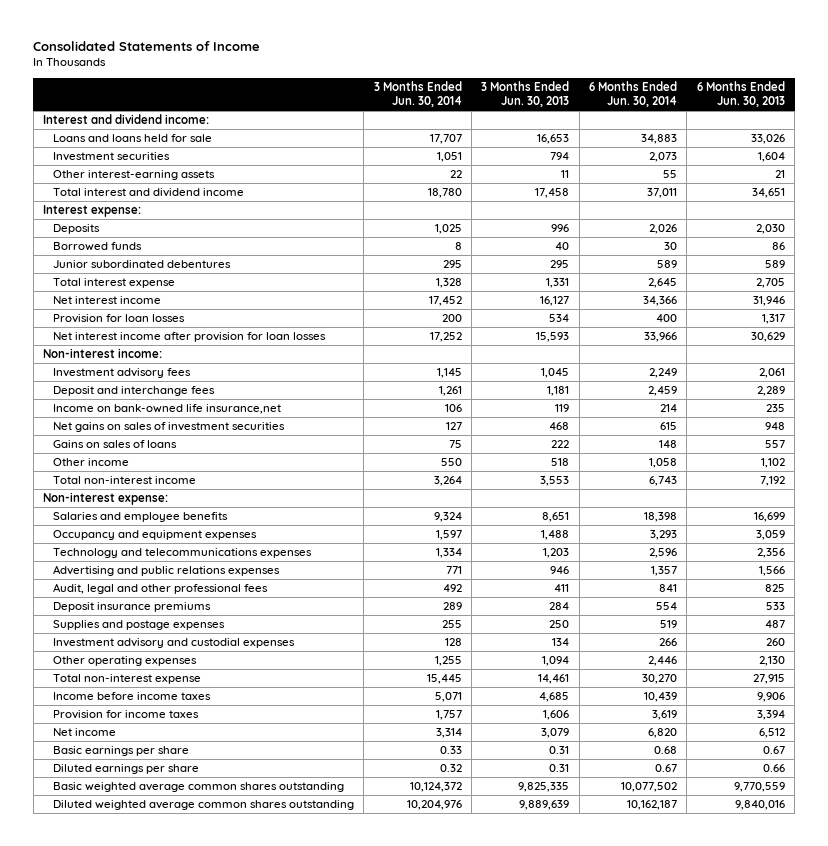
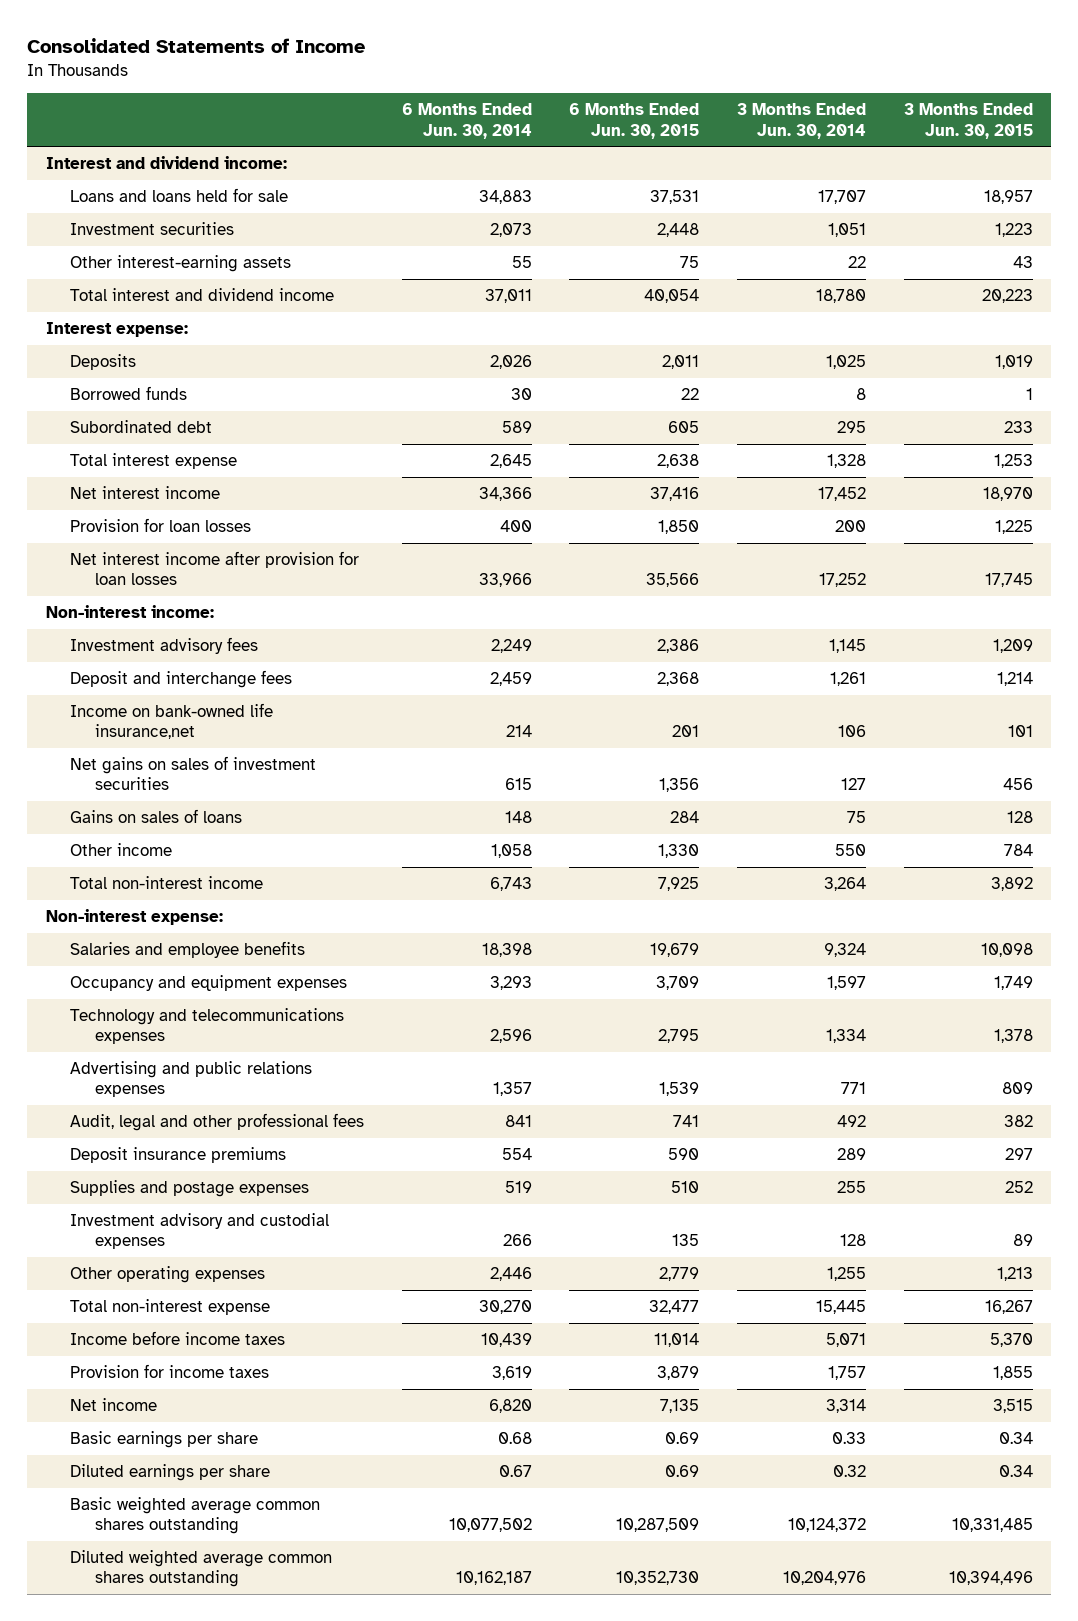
[481,80,570,108] 3 Months Ended Jun. 30, 2013 -> none
[696,80,785,108] 6 Months Ended Jun. 30, 2013 -> none
none -> [569,103,700,139] 6 Months Ended Jun. 30, 2015
none -> [903,103,1033,139] 3 Months Ended Jun. 30, 2015
[52,260,231,269] Junior subordinated debentures -> [70,420,213,434] Subordinated debt

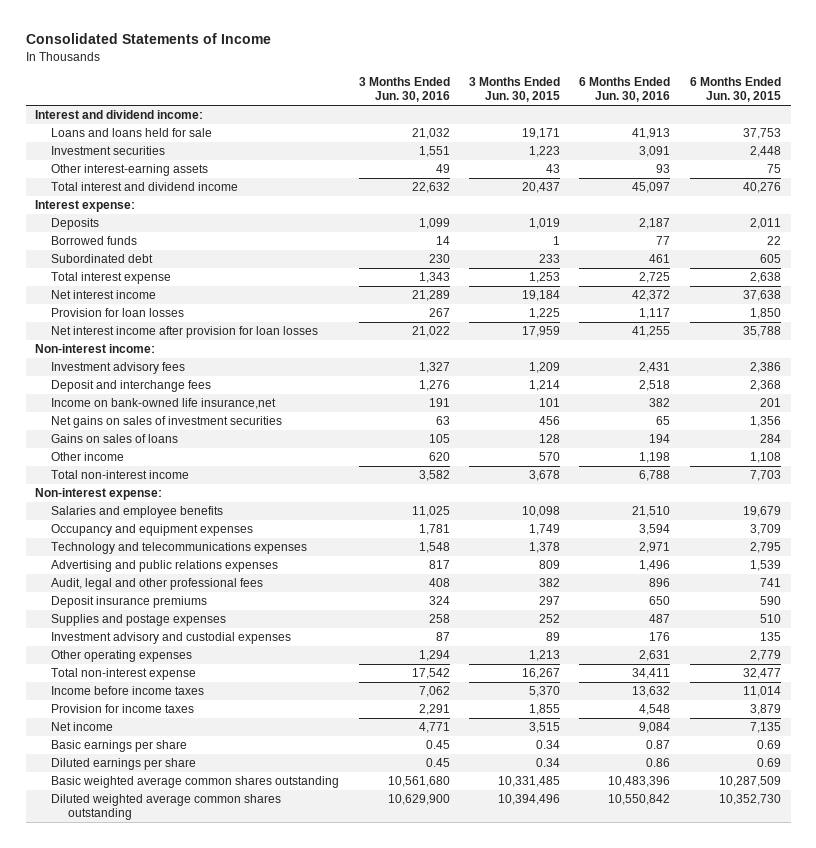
[401,103,532,139] 6 Months Ended Jun. 30, 2014 -> none
[736,103,866,139] 3 Months Ended Jun. 30, 2014 -> none
none -> [358,77,450,103] 3 Months Ended Jun. 30, 2016
none -> [579,77,671,103] 6 Months Ended Jun. 30, 2016
[650,190,700,205] 37,531 -> [742,128,781,140] 37,753
[983,190,1033,205] 18,957 -> [522,128,561,140] 19,171
[644,289,700,304] 40,054 -> [742,182,781,194] 40,276
[981,289,1033,304] 20,223 -> [522,182,561,194] 20,437
[650,487,700,502] 37,416 -> [742,290,781,302] 37,638
[982,487,1033,502] 18,970 -> [522,290,561,302] 19,184
[646,573,700,588] 35,566 -> [742,326,781,338] 35,788
[984,573,1033,588] 17,745 -> [522,326,561,338] 17,959
[658,844,700,859] 1,330 -> [749,452,781,464] 1,108
[1003,844,1033,857] 784 -> [539,452,561,462] 570
[658,877,700,892] 7,925 -> [749,470,781,482] 7,703
[990,877,1033,892] 3,892 -> [529,470,561,482] 3,678

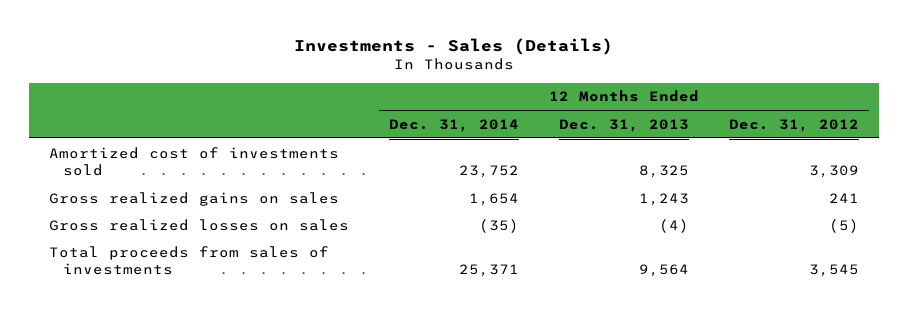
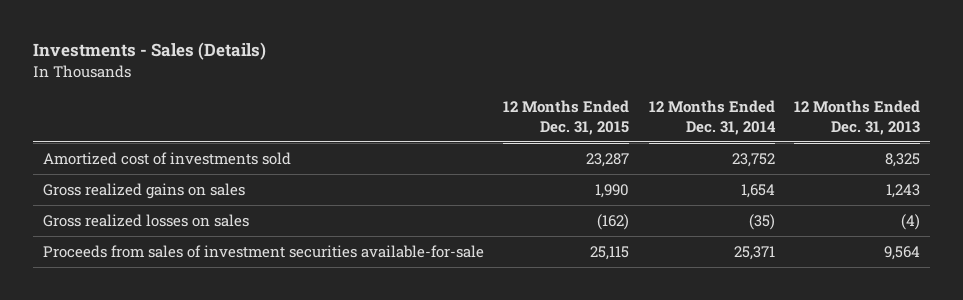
[728,118,859,132] Dec. 31, 2012 -> none
none -> [503,100,630,135] 12 Months Ended Dec. 31, 2015
[49,245,330,275] Total proceeds from sales of investments -> [42,244,484,258] Proceeds from sales of investment securities available-for-sale

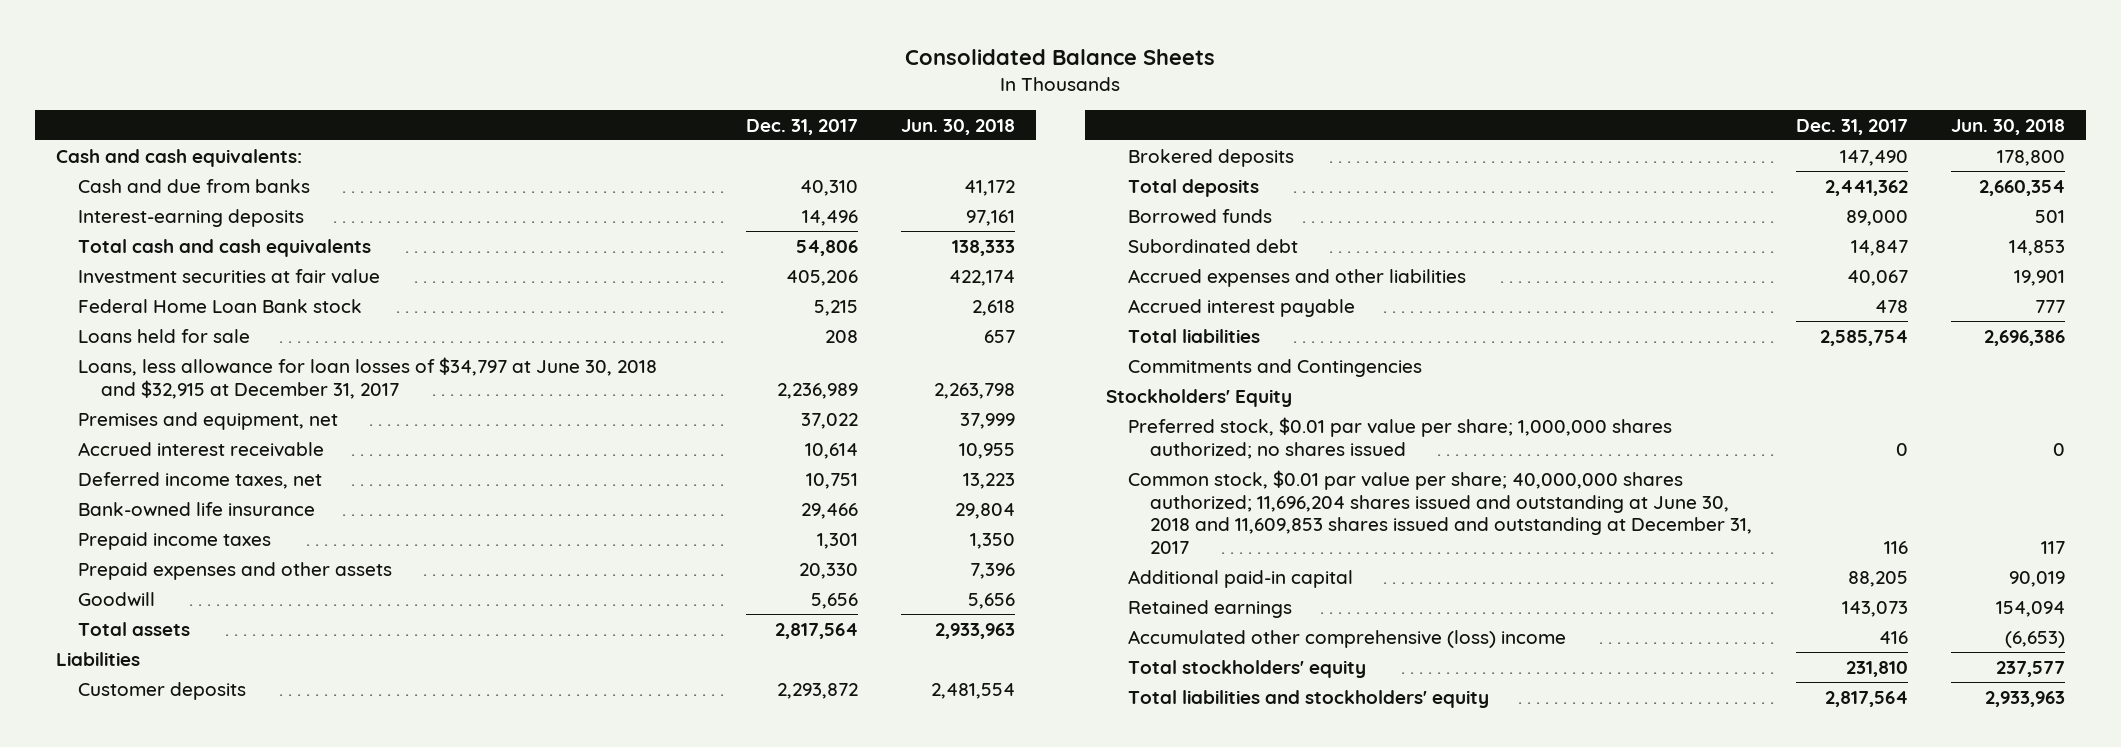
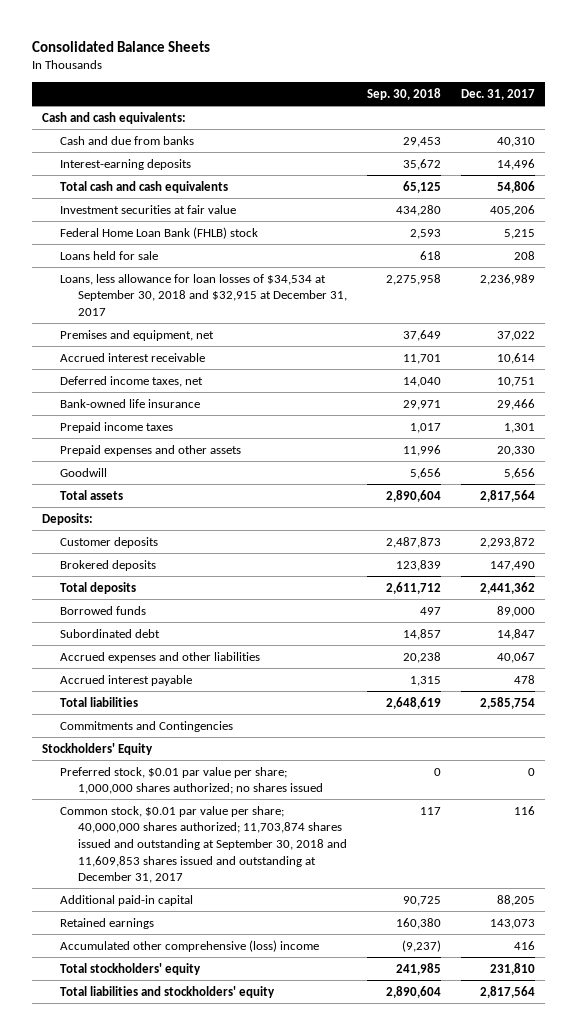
[900,118,1015,135] Jun. 30, 2018 -> none
none -> [366,87,441,100] Sep. 30, 2018
[78,298,363,313] Federal Home Loan Bank stock -> [59,226,258,239] Federal Home Loan Bank (FHLB) stock
[78,356,658,399] Loans, less allowance for loan losses of $34,797 at June 30, 2018 and $32,915 at December 31, 2017 -> [59,273,347,316] Loans, less allowance for loan losses of $34,534 at September 30, 2018 and $32,915 at December 31, 2017
[56,651,141,666] Liabilities -> none
none -> [41,512,93,525] Deposits:
[1128,469,1753,555] Common stock, $0.01 par value per share; 40,000,000 shares authorized; 11,696,204 shares issued and outstanding at June 30, 2018 and 11,609,853 shares issued and outstanding at December 31, 2017 -> [59,805,347,884] Common stock, $0.01 par value per share; 40,000,000 shares authorized; 11,703,874 shares issued and outstanding at September 30, 2018 and 11,609,853 shares issued and outstanding at December 31, 2017

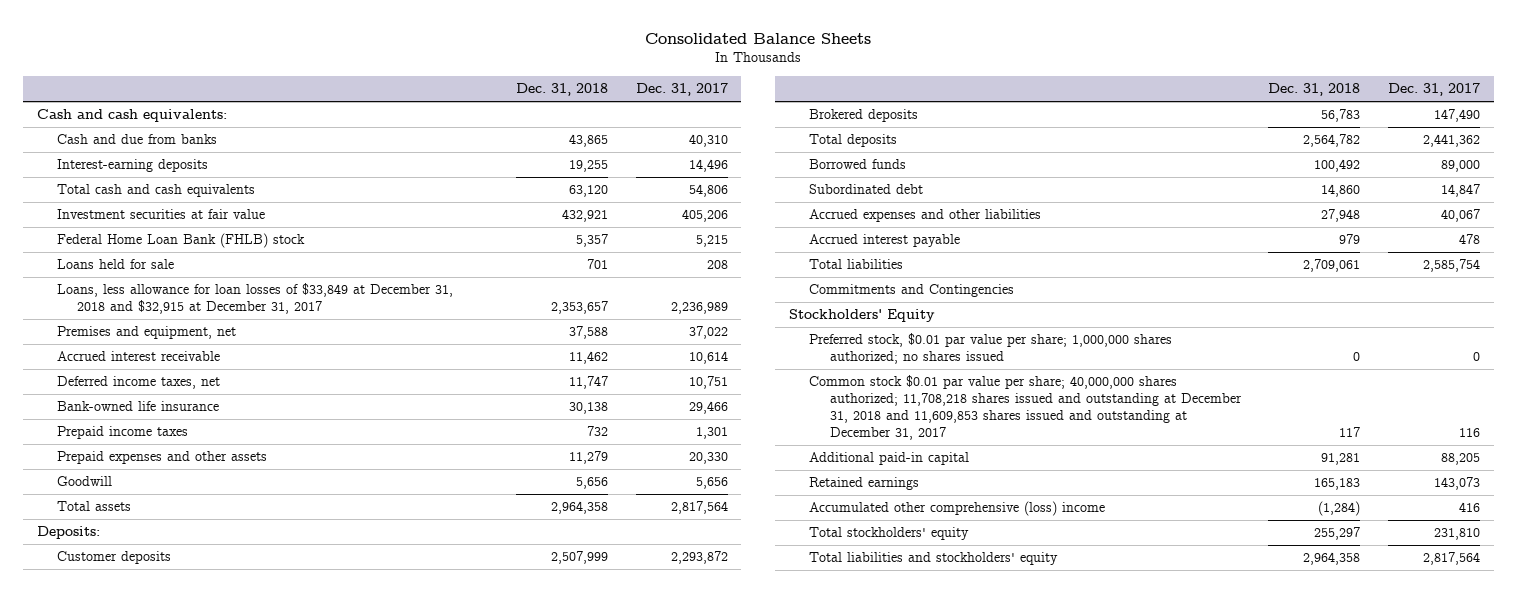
[366,87,441,100] Sep. 30, 2018 -> none
none -> [515,83,608,97] Dec. 31, 2018
[59,273,347,316] Loans, less allowance for loan losses of $34,534 at September 30, 2018 and $32,915 at December 31, 2017 -> [57,283,454,315] Loans, less allowance for loan losses of $33,849 at December 31, 2018 and $32,915 at December 31, 2017
[59,805,347,884] Common stock, $0.01 par value per share; 40,000,000 shares authorized; 11,703,874 shares issued and outstanding at September 30, 2018 and 11,609,853 shares issued and outstanding at December 31, 2017 -> [809,375,1242,440] Common stock $0.01 par value per share; 40,000,000 shares authorized; 11,708,218 shares issued and outstanding at December 31, 2018 and 11,609,853 shares issued and outstanding at December 31, 2017

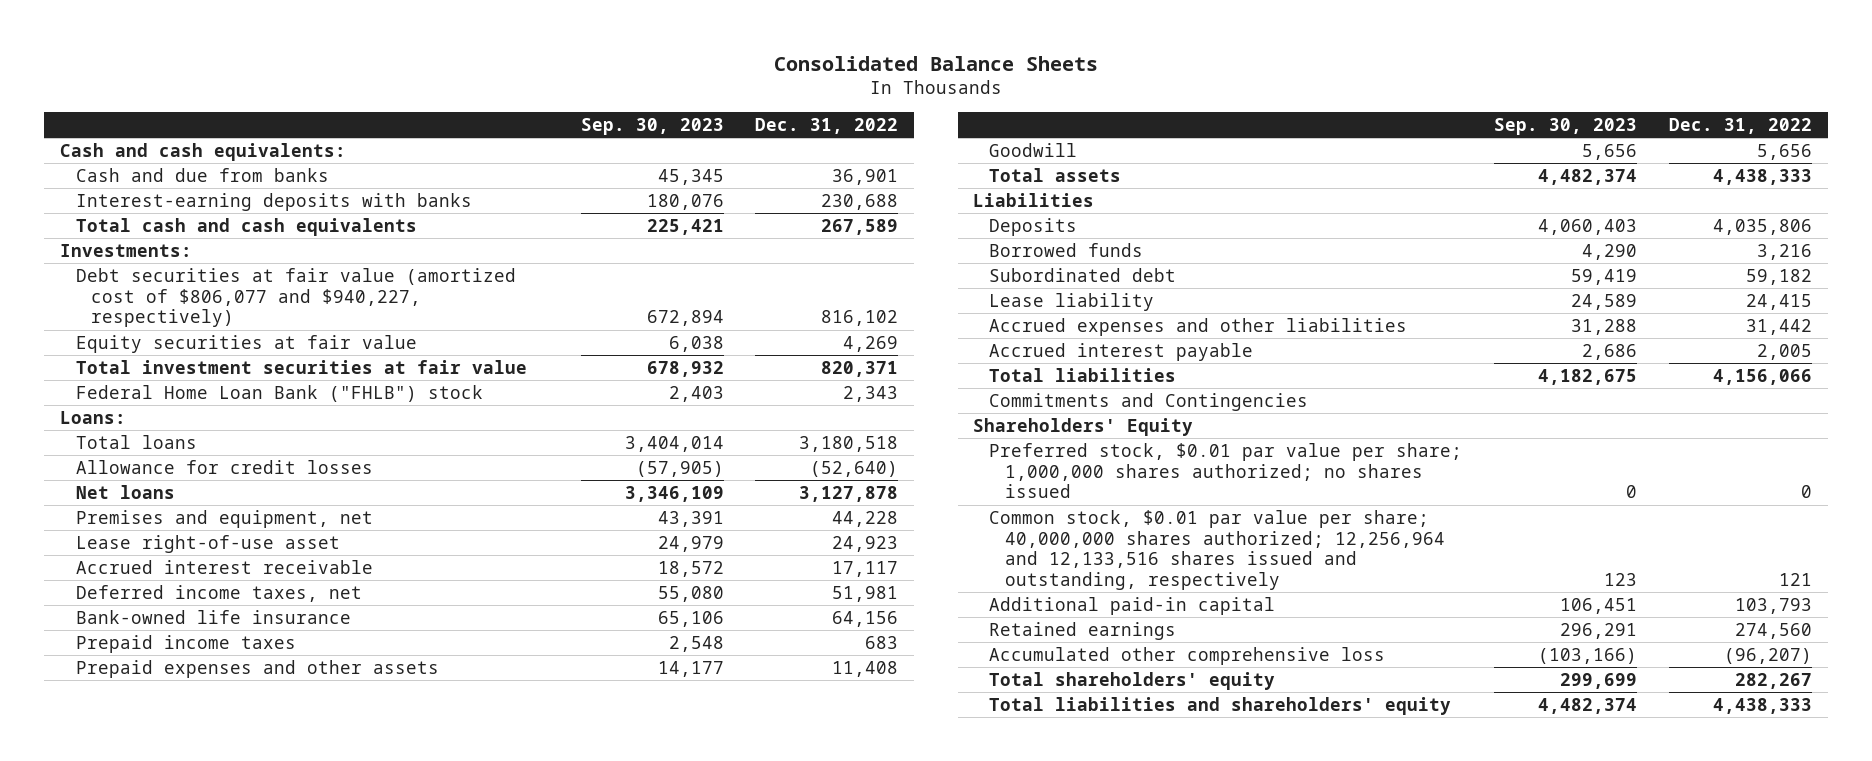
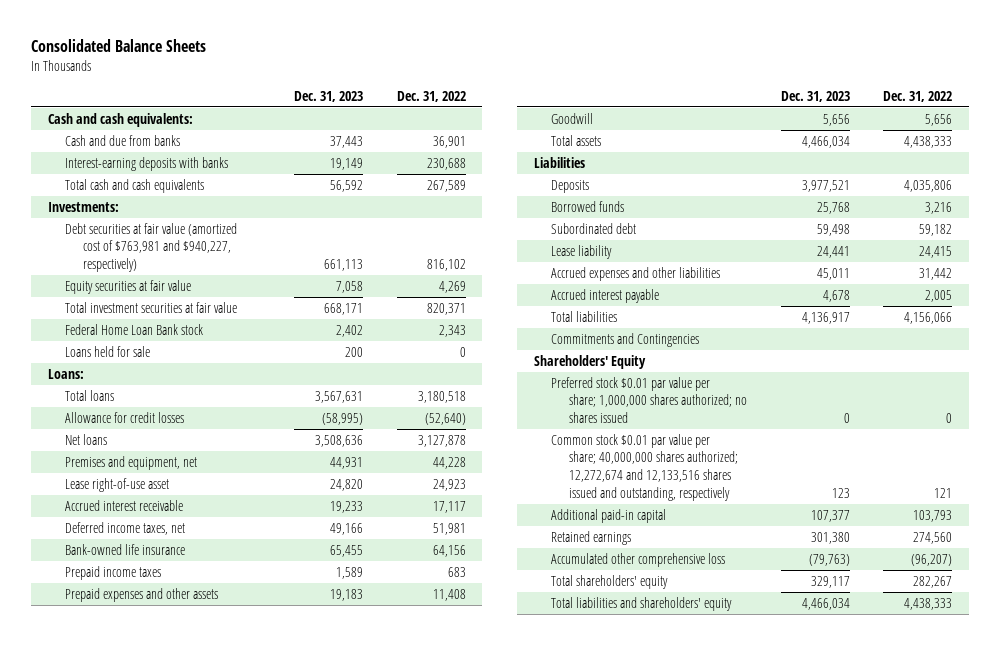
[580,117,724,135] Sep. 30, 2023 -> none
none -> [294,90,364,102] Dec. 31, 2023
[75,267,516,328] Debt securities at fair value (amortized cost of $806,077 and $940,227, respectively) -> [65,222,238,273] Debt securities at fair value (amortized cost of $763,981 and $940,227, respectively)
[75,384,483,402] Federal Home Loan Bank ("FHLB") stock -> [65,323,204,335] Federal Home Loan Bank stock
none -> [65,345,151,357] Loans held for sale
[989,442,1463,499] Preferred stock, $0.01 par value per share; 1,000,000 shares authorized; no shares issued -> [551,376,748,424] Preferred stock $0.01 par value per share; 1,000,000 shares authorized; no shares issued
[989,509,1445,590] Common stock, $0.01 par value per share; 40,000,000 shares authorized; 12,256,964 and 12,133,516 shares issued and outstanding, respectively -> [551,433,739,501] Common stock $0.01 par value per share; 40,000,000 shares authorized; 12,272,674 and 12,133,516 shares issued and outstanding, respectively

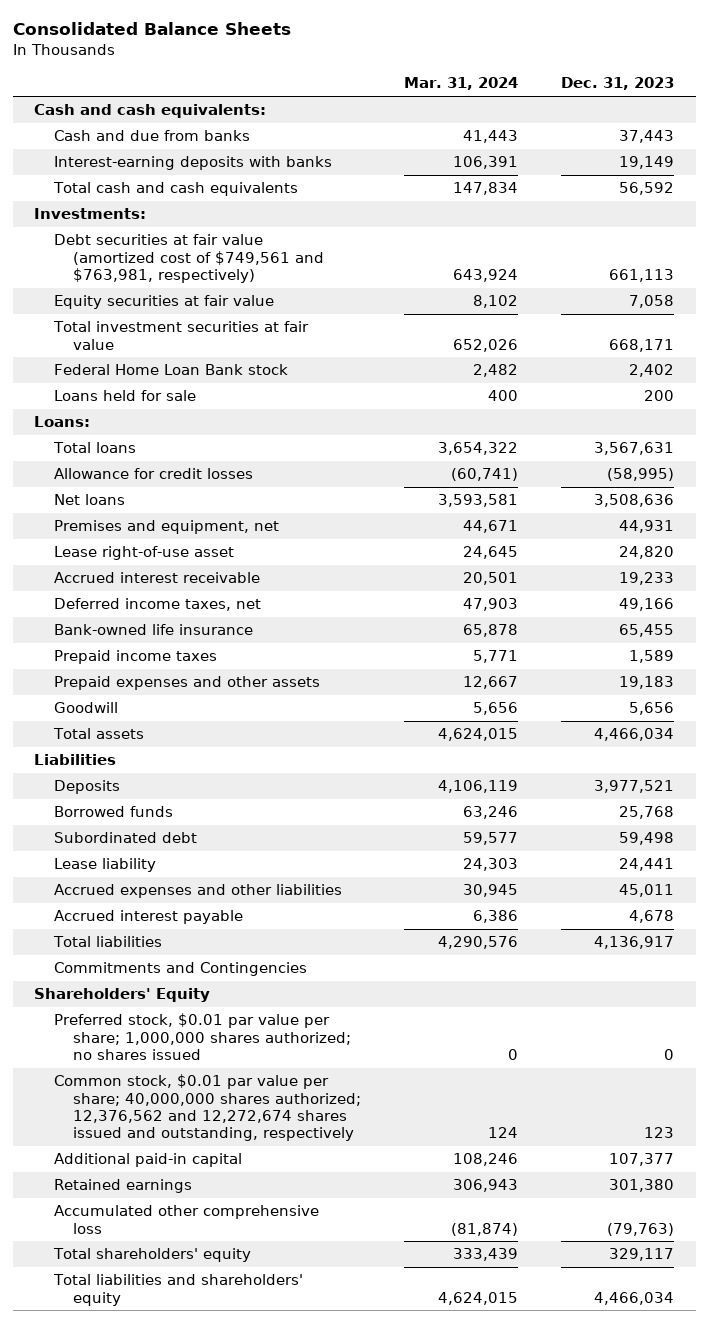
[396,90,466,102] Dec. 31, 2022 -> none
none -> [404,77,519,91] Mar. 31, 2024
[65,222,238,273] Debt securities at fair value (amortized cost of $763,981 and $940,227, respectively) -> [53,234,325,283] Debt securities at fair value (amortized cost of $749,561 and $763,981, respectively)
[551,376,748,424] Preferred stock $0.01 par value per share; 1,000,000 shares authorized; no shares issued -> [53,1013,352,1060] Preferred stock, $0.01 par value per share; 1,000,000 shares authorized; no shares issued
[551,433,739,501] Common stock $0.01 par value per share; 40,000,000 shares authorized; 12,272,674 and 12,133,516 shares issued and outstanding, respectively -> [53,1074,362,1141] Common stock, $0.01 par value per share; 40,000,000 shares authorized; 12,376,562 and 12,272,674 shares issued and outstanding, respectively

